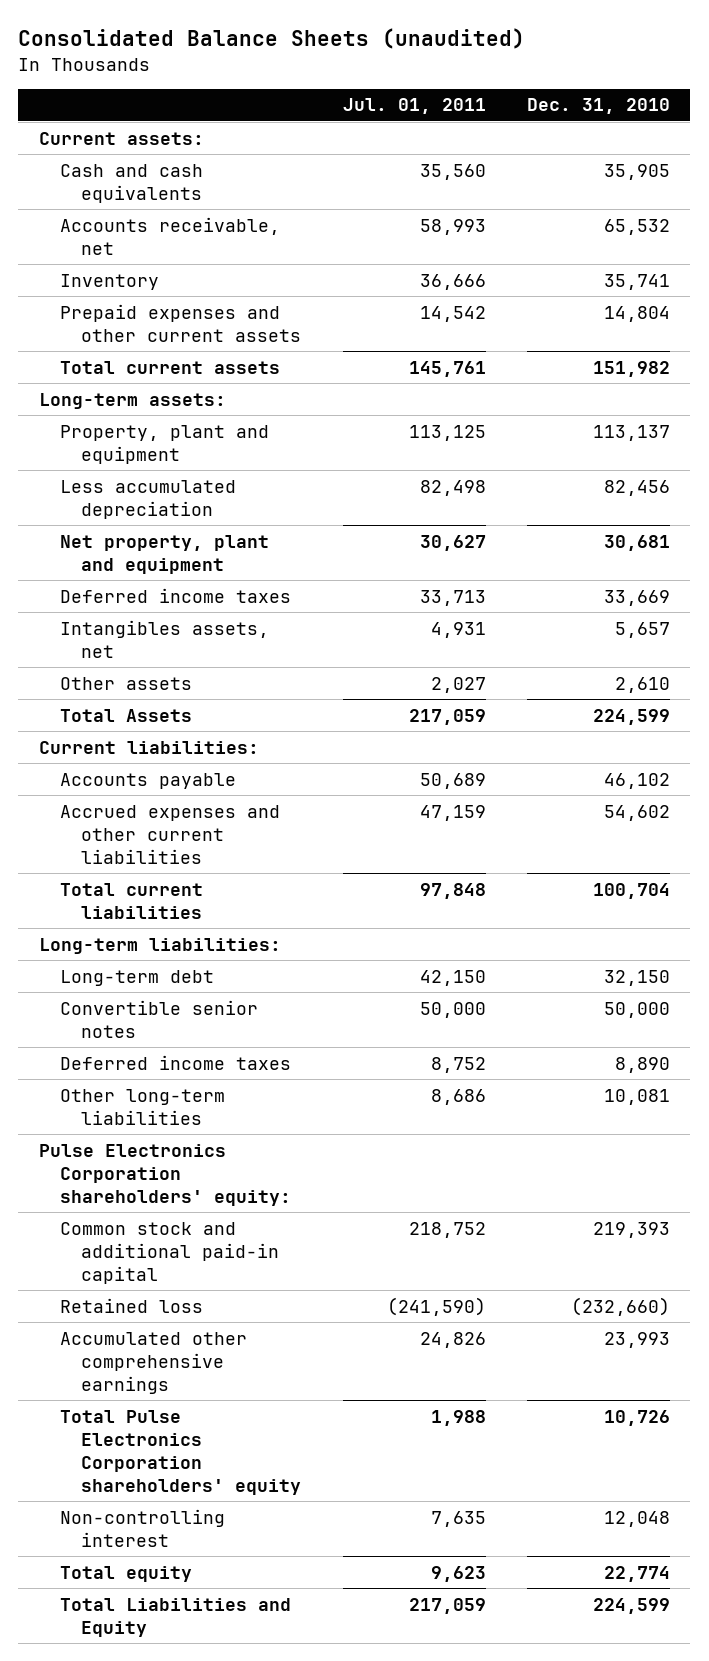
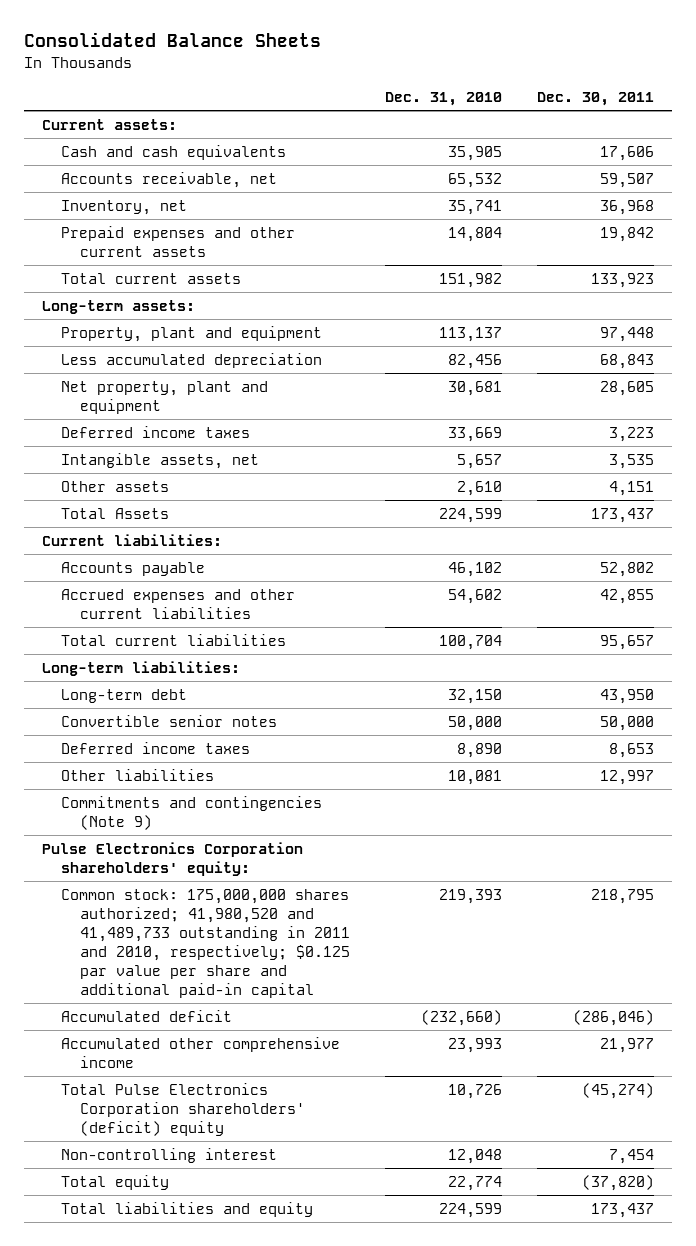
[18,28,526,50] Consolidated Balance Sheets (unaudited) -> [23,32,321,48] Consolidated Balance Sheets
[342,98,486,115] Jul. 01, 2011 -> none
none -> [536,91,654,106] Dec. 30, 2011
[60,273,160,290] Inventory -> [60,199,187,215] Inventory, net
[60,619,270,658] Intangibles assets, net -> [60,452,259,469] Intangible assets, net
[60,1088,226,1125] Other long-term liabilities -> [60,768,214,781] Other liabilities
none -> [60,795,322,830] Commitments and contingencies (Note 9)
[60,1221,280,1284] Common stock and additional paid-in capital -> [60,888,350,998] Common stock: 175,000,000 shares authorized; 41,980,520 and 41,489,733 outstanding in 2011 and 2010, respectively; $0.125 par value per share and additional paid-in capital
[60,1297,204,1313] Retained loss -> [60,1009,232,1022] Accumulated deficit
[60,1331,248,1394] Accumulated other comprehensive earnings -> [60,1036,340,1068] Accumulated other comprehensive income
[60,1409,302,1495] Total Pulse Electronics Corporation shareholders' equity -> [60,1082,305,1136] Total Pulse Electronics Corporation shareholders' (deficit) equity
[60,1597,292,1637] Total Liabilities and Equity -> [60,1201,313,1217] Total liabilities and equity

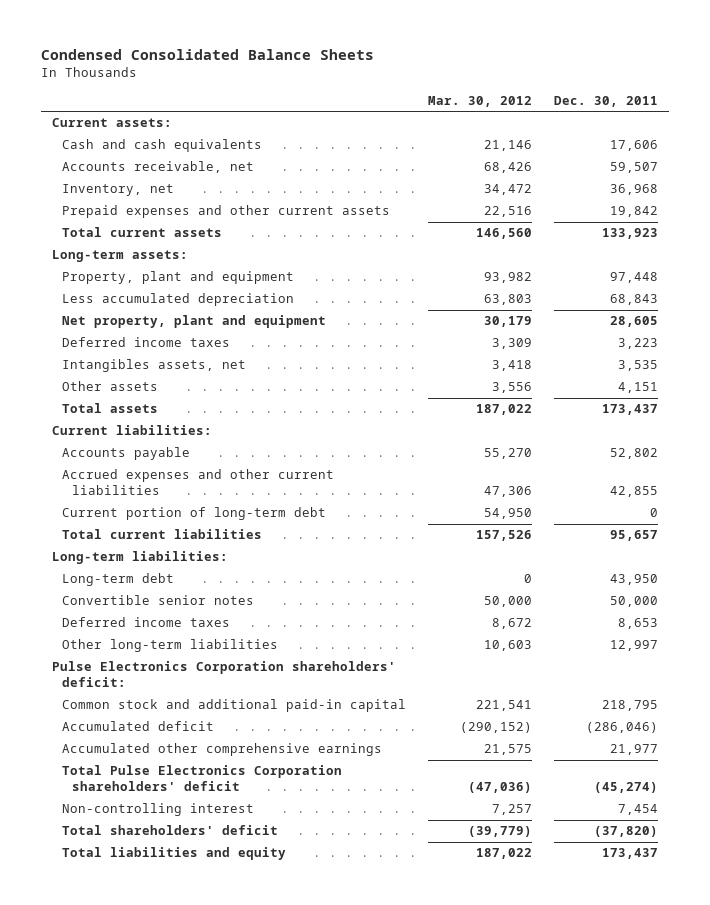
[23,32,321,48] Consolidated Balance Sheets -> [40,48,374,60] Condensed Consolidated Balance Sheets
[384,91,502,106] Dec. 31, 2010 -> none
none -> [427,95,532,107] Mar. 30, 2012
[60,452,259,469] Intangible assets, net -> [61,359,246,373] Intangibles assets, net
[60,507,169,519] Total Assets -> [61,403,158,414] Total assets
none -> [61,507,326,521] Current portion of long-term debt
[60,795,322,830] Commitments and contingencies (Note 9) -> none
[60,768,214,781] Other liabilities -> [61,639,278,653] Other long-term liabilities
[41,841,303,876] Pulse Electronics Corporation shareholders' equity: -> [51,661,396,688] Pulse Electronics Corporation shareholders' deficit:
[60,888,350,998] Common stock: 175,000,000 shares authorized; 41,980,520 and 41,489,733 outstanding in 2011 and 2010, respectively; $0.125 par value per share and additional paid-in capital -> [61,699,406,713] Common stock and additional paid-in capital
[60,1036,340,1068] Accumulated other comprehensive income -> [61,743,382,757] Accumulated other comprehensive earnings
[60,1082,305,1136] Total Pulse Electronics Corporation shareholders' (deficit) equity -> [61,765,342,792] Total Pulse Electronics Corporation shareholders' deficit
[60,1174,169,1190] Total equity -> [61,825,278,836] Total shareholders' deficit

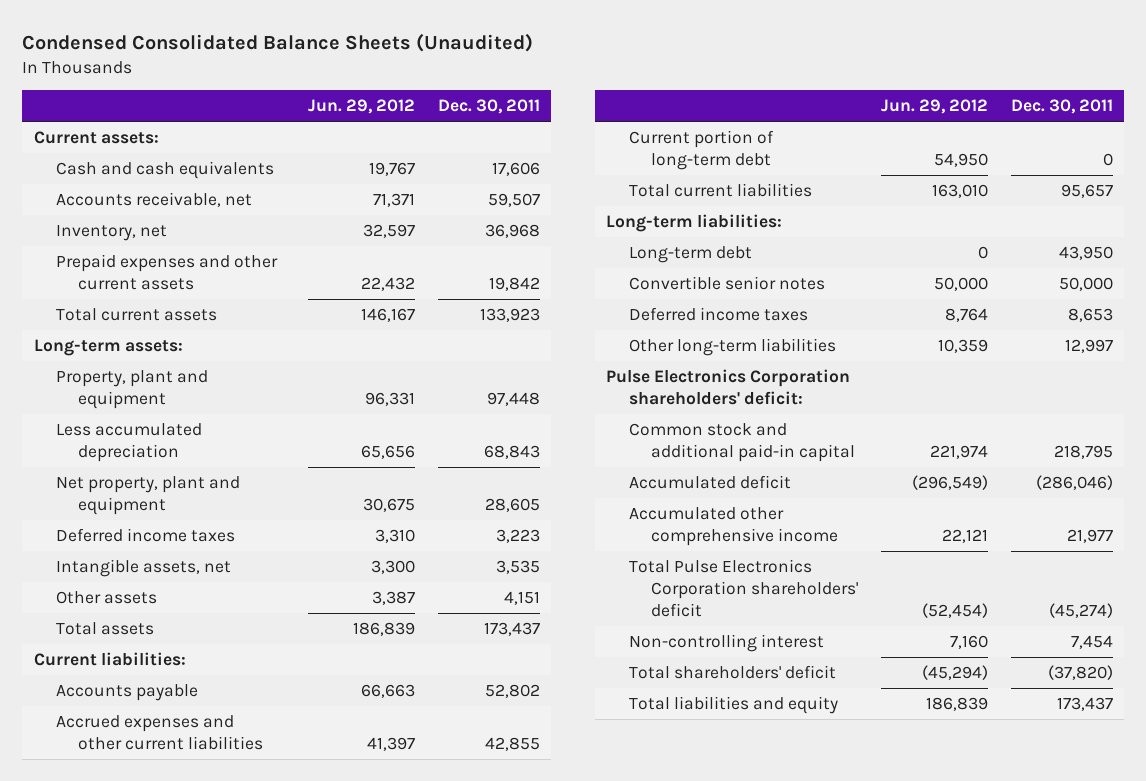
[40,48,374,60] Condensed Consolidated Balance Sheets -> [22,33,534,53] Condensed Consolidated Balance Sheets (Unaudited)
[427,95,532,107] Mar. 30, 2012 -> none
none -> [307,99,415,115] Jun. 29, 2012
[61,359,246,373] Intangibles assets, net -> [55,559,231,578] Intangible assets, net
[61,743,382,757] Accumulated other comprehensive earnings -> [628,507,838,546] Accumulated other comprehensive income

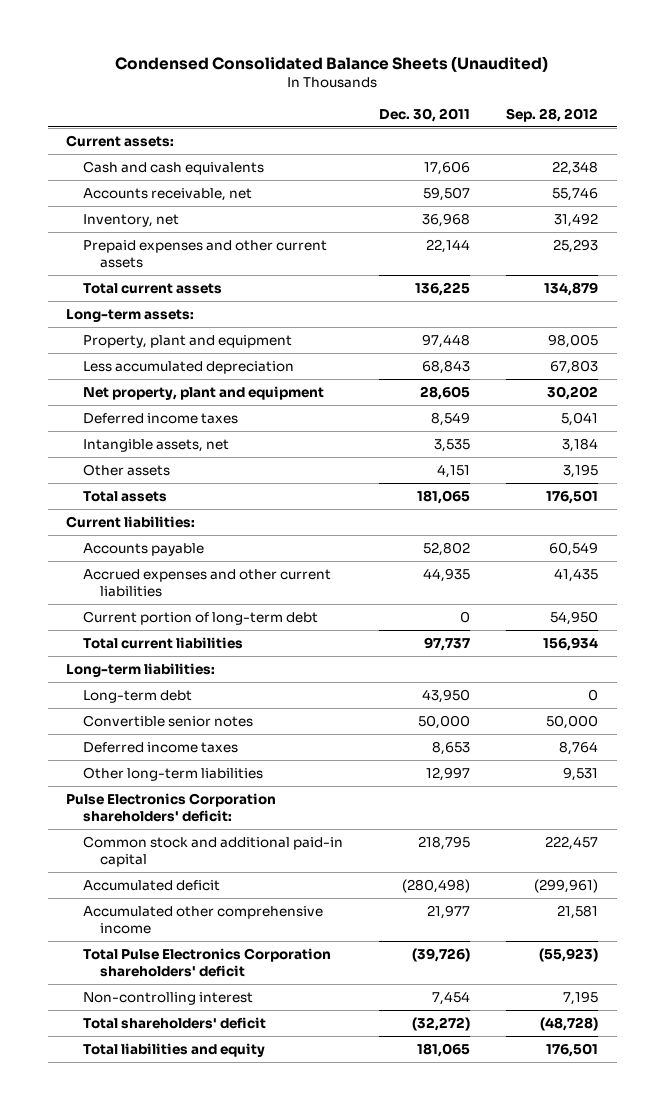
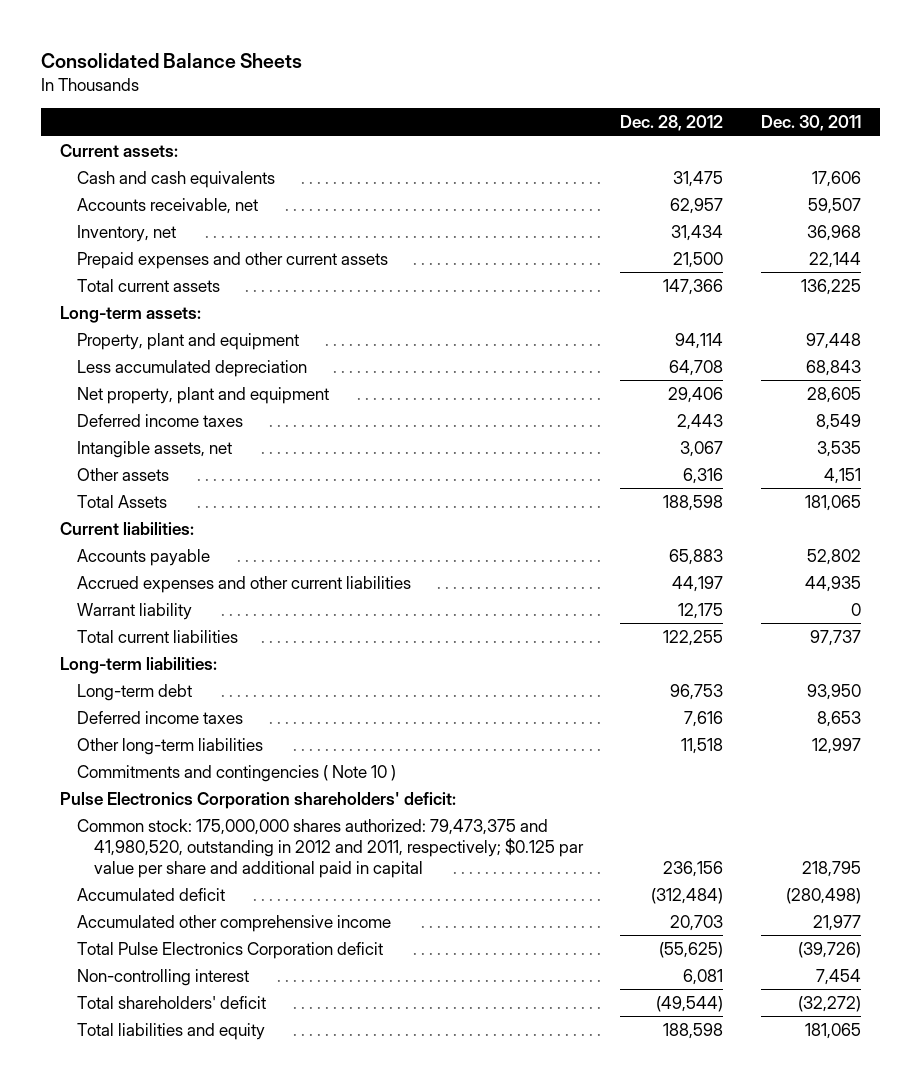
[115,55,549,72] Condensed Consolidated Balance Sheets (Unaudited) -> [41,53,303,69] Consolidated Balance Sheets
[506,107,599,122] Sep. 28, 2012 -> none
none -> [620,115,724,132] Dec. 28, 2012
[82,490,167,502] Total assets -> [76,494,167,508] Total Assets
[82,610,318,625] Current portion of long-term debt -> none
none -> [76,602,192,620] Warrant liability
[82,714,253,727] Convertible senior notes -> none
[422,688,471,703] 43,950 -> [806,683,861,700] 93,950
none -> [76,764,396,782] Commitments and contingencies ( Note 10 )
[82,835,343,867] Common stock and additional paid-in capital -> [76,818,584,878] Common stock: 175,000,000 shares authorized: 79,473,375 and 41,980,520, outstanding in 2012 and 2011, respectively; $0.125 par value per share and additional paid in capital
[82,947,331,977] Total Pulse Electronics Corporation shareholders' deficit -> [76,941,383,959] Total Pulse Electronics Corporation deficit

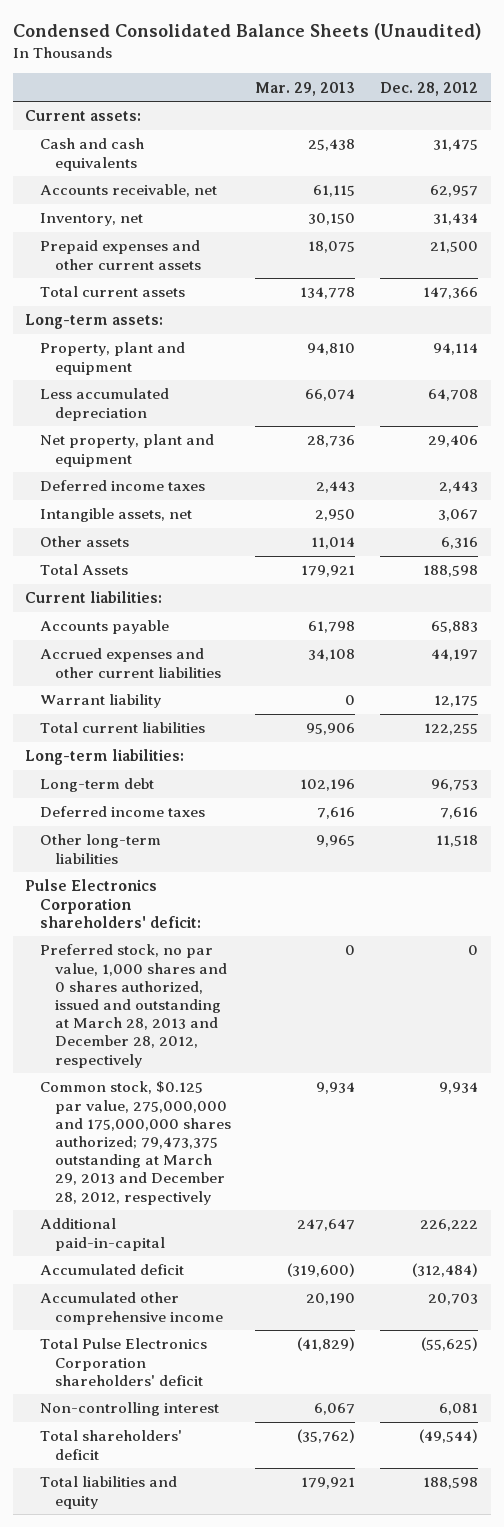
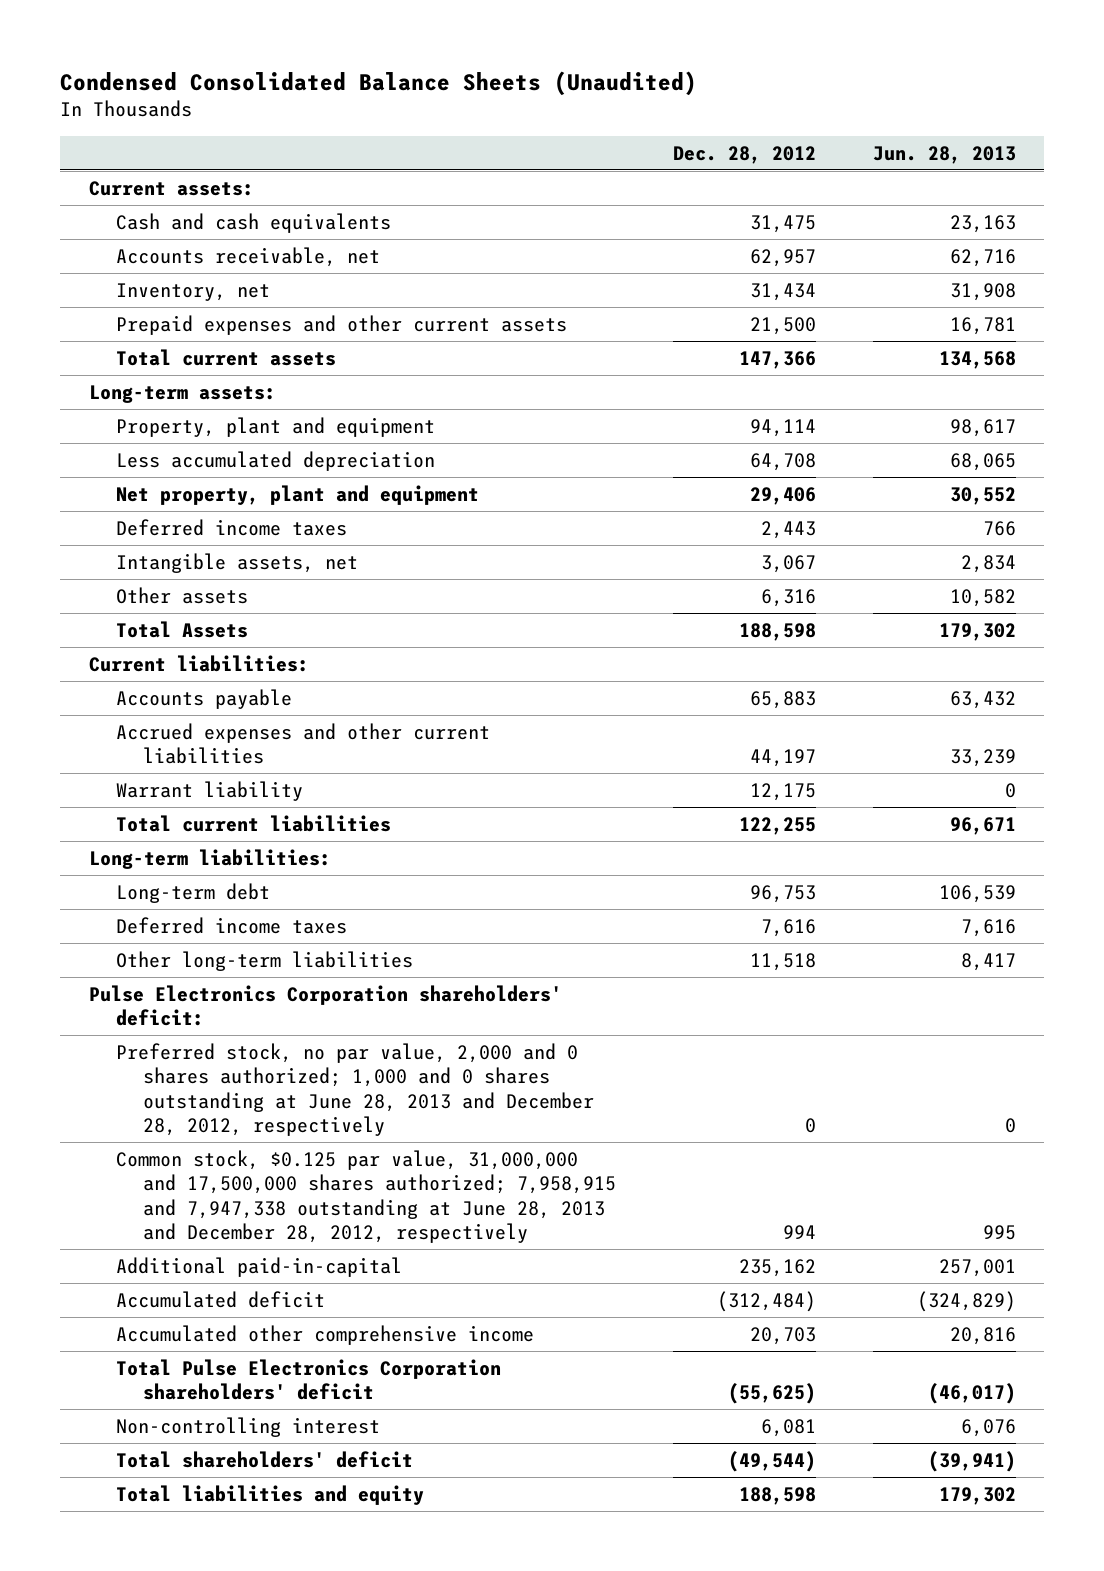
[255,81,356,96] Mar. 29, 2013 -> none
none -> [872,145,1016,164] Jun. 28, 2013
[39,944,227,1068] Preferred stock, no par value, 1,000 shares and 0 shares authorized, issued and outstanding at March 28, 2013 and December 28, 2012, respectively -> [115,1042,594,1136] Preferred stock, no par value, 2,000 and 0 shares authorized; 1,000 and 0 shares outstanding at June 28, 2013 and December 28, 2012, respectively
[39,1081,231,1205] Common stock, $0.125 par value, 275,000,000 and 175,000,000 shares authorized; 79,473,375 outstanding at March 29, 2013 and December 28, 2012, respectively -> [115,1149,616,1243] Common stock, $0.125 par value, 31,000,000 and 17,500,000 shares authorized; 7,958,915 and 7,947,338 outstanding at June 28, 2013 and December 28, 2012, respectively
[439,1082,479,1095] 9,934 -> [782,1224,816,1239] 994
[420,1219,479,1232] 226,222 -> [738,1258,816,1277] 235,162

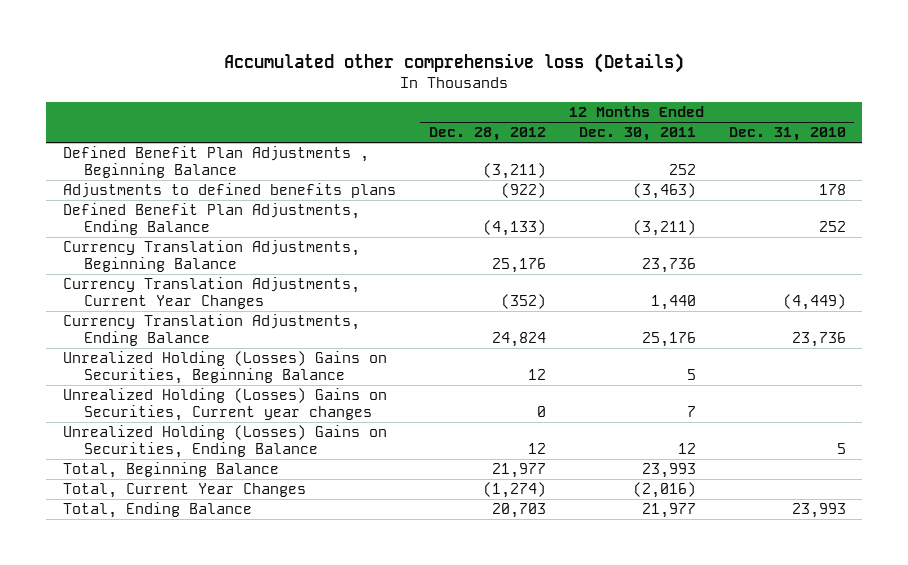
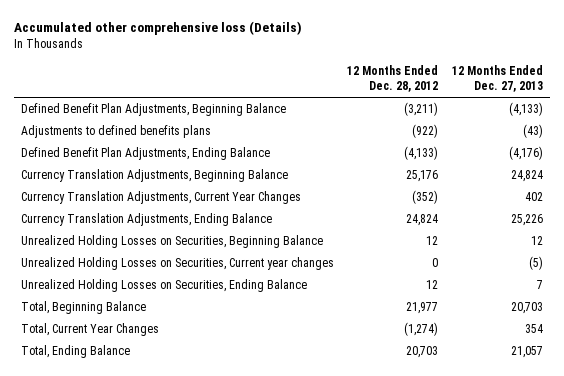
[578,127,696,142] Dec. 30, 2011 -> none
[728,127,846,142] Dec. 31, 2010 -> none
none -> [452,65,544,93] 12 Months Ended Dec. 27, 2013
[62,146,369,178] Defined Benefit Plan Adjustments , Beginning Balance -> [20,103,286,117] Defined Benefit Plan Adjustments, Beginning Balance
[62,351,387,384] Unrealized Holding (Losses) Gains on Securities, Beginning Balance -> [20,235,323,249] Unrealized Holding Losses on Securities, Beginning Balance
[62,388,387,421] Unrealized Holding (Losses) Gains on Securities, Current year changes -> [20,257,334,271] Unrealized Holding Losses on Securities, Current year changes
[62,425,387,458] Unrealized Holding (Losses) Gains on Securities, Ending Balance -> [20,279,307,293] Unrealized Holding Losses on Securities, Ending Balance

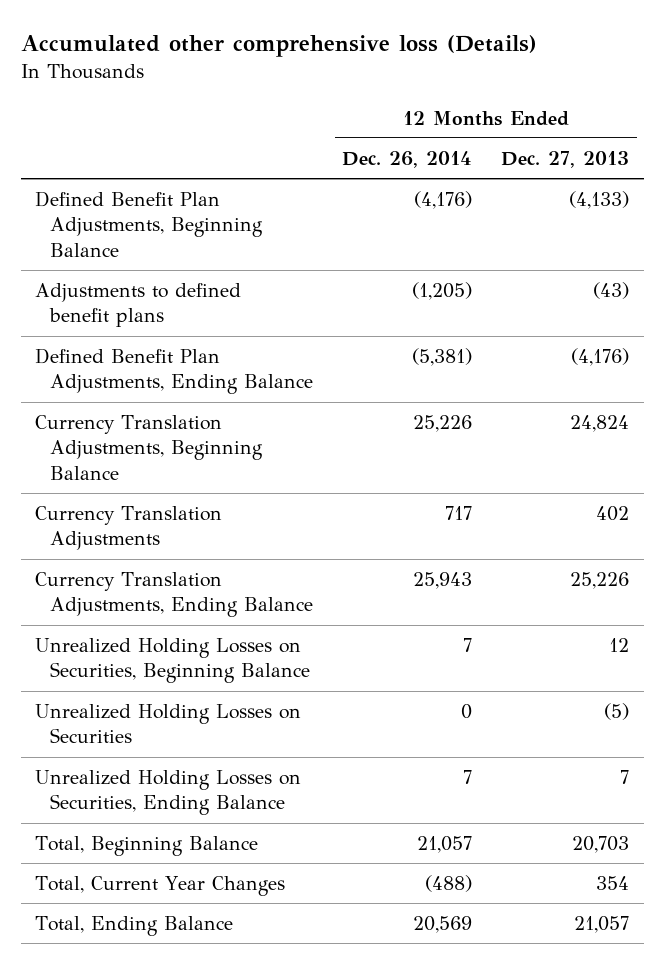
[347,65,439,93] 12 Months Ended Dec. 28, 2012 -> none
none -> [342,150,473,168] Dec. 26, 2014
[20,125,211,139] Adjustments to defined benefits plans -> [35,282,242,328] Adjustments to defined benefit plans
[20,191,301,205] Currency Translation Adjustments, Current Year Changes -> [35,505,223,551] Currency Translation Adjustments
[20,257,334,271] Unrealized Holding Losses on Securities, Current year changes -> [35,703,302,744] Unrealized Holding Losses on Securities

